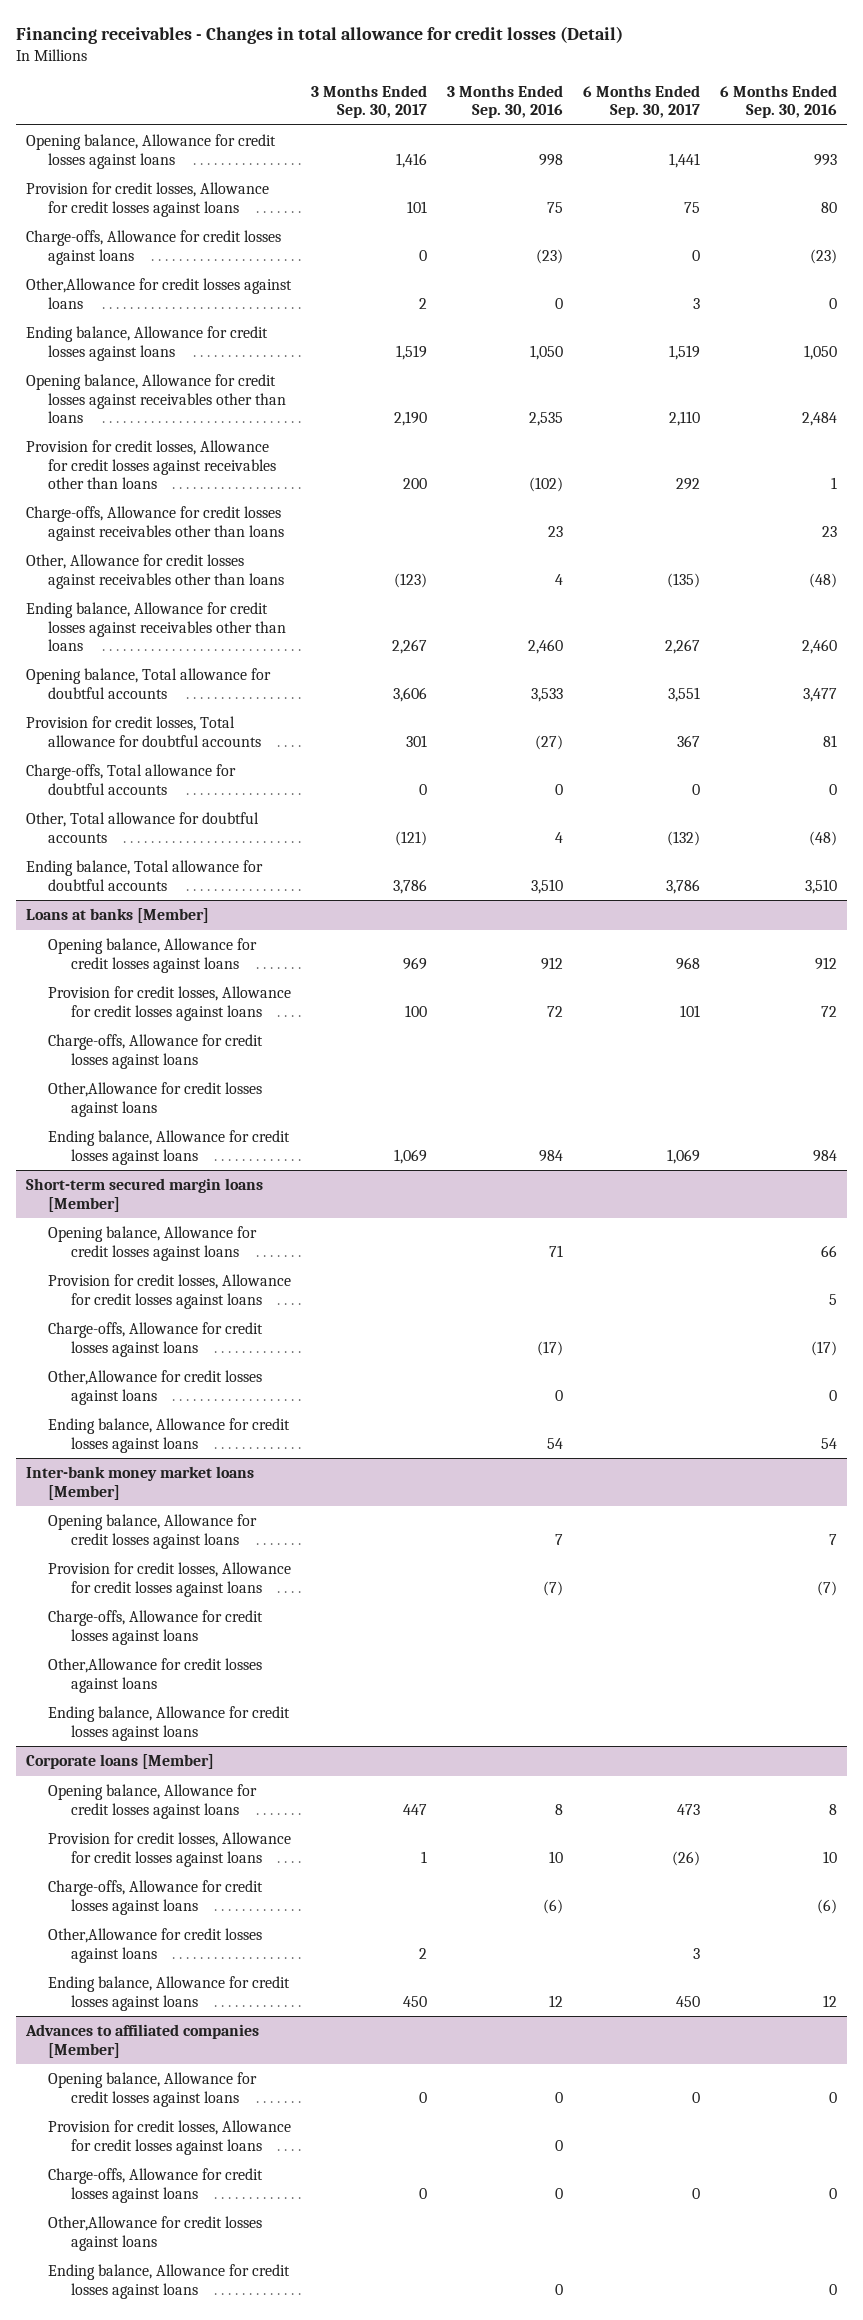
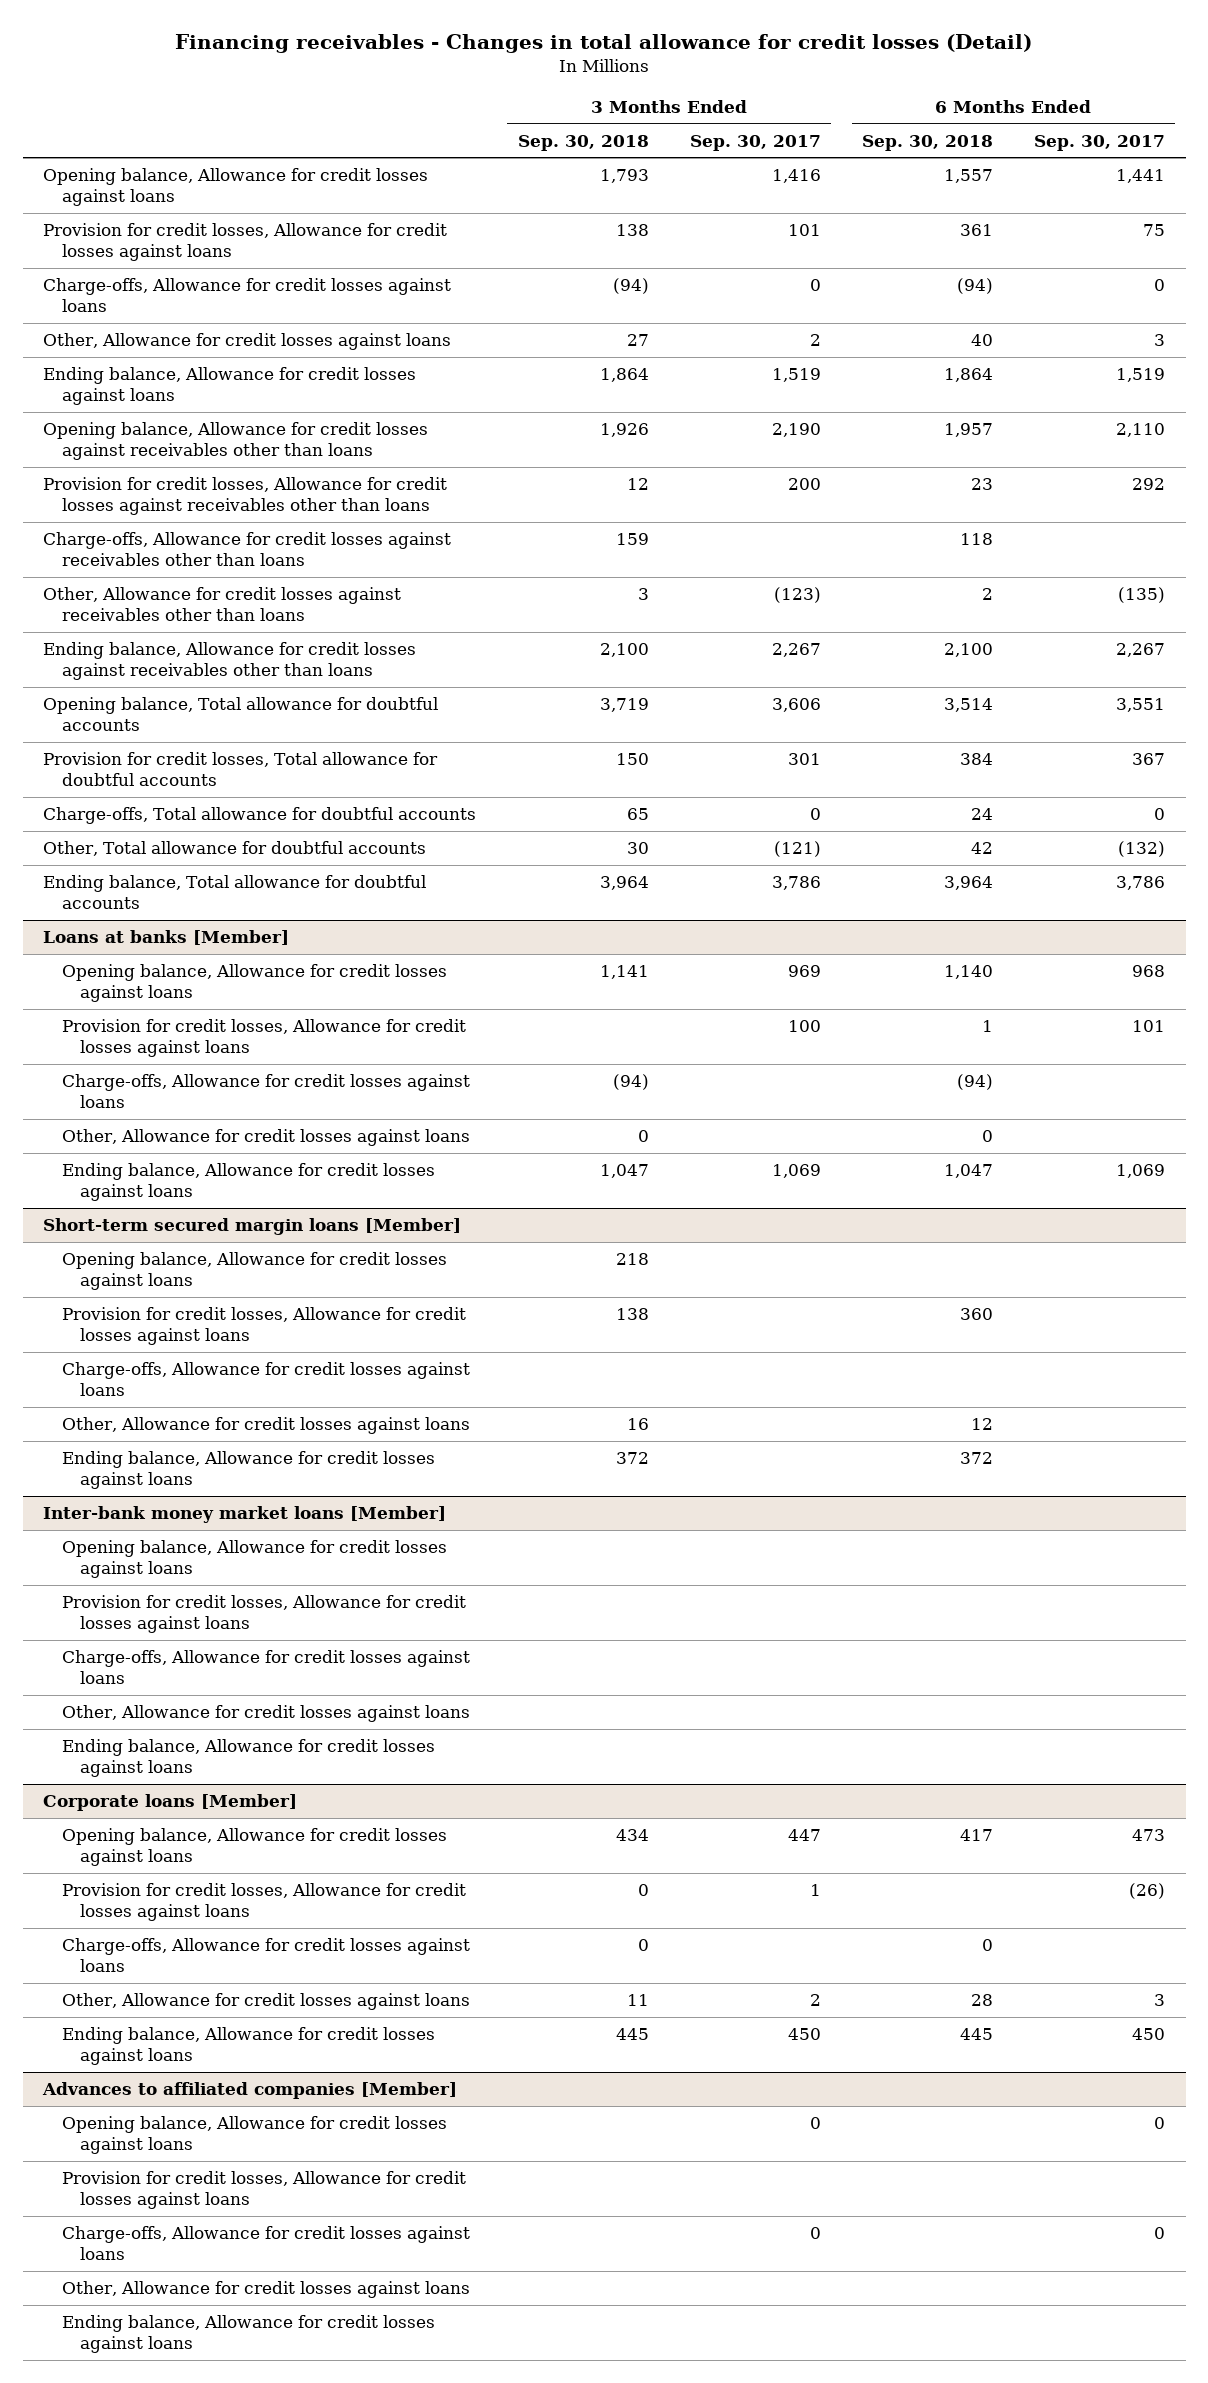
[447,84,564,118] 3 Months Ended Sep. 30, 2016 -> none
[720,84,838,118] 6 Months Ended Sep. 30, 2016 -> none
none -> [517,134,649,151] Sep. 30, 2018
none -> [861,134,993,151] Sep. 30, 2018
[25,278,292,309] Other,Allowance for credit losses against loans -> [43,333,452,351] Other, Allowance for credit losses against loans
[48,1082,263,1117] Other,Allowance for credit losses against loans -> [61,1129,470,1147] Other, Allowance for credit losses against loans
[48,1370,263,1405] Other,Allowance for credit losses against loans -> [61,1417,470,1435] Other, Allowance for credit losses against loans
[48,1658,263,1693] Other,Allowance for credit losses against loans -> [61,1705,470,1723] Other, Allowance for credit losses against loans
[48,1928,263,1963] Other,Allowance for credit losses against loans -> [61,1993,470,2011] Other, Allowance for credit losses against loans
[48,2216,263,2251] Other,Allowance for credit losses against loans -> [61,2281,470,2299] Other, Allowance for credit losses against loans

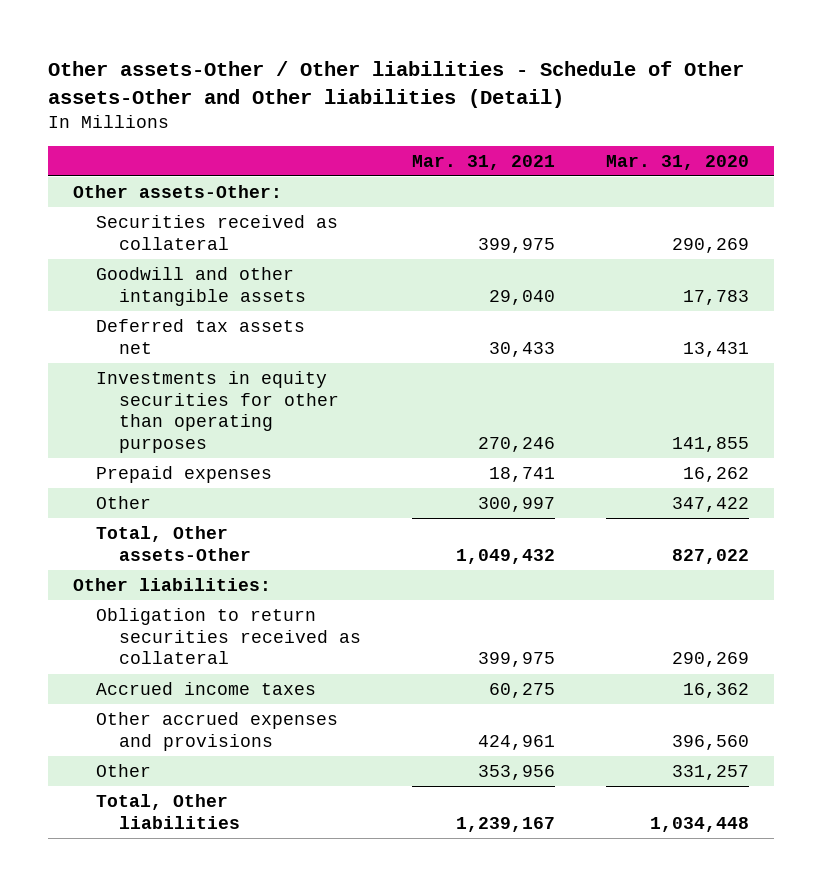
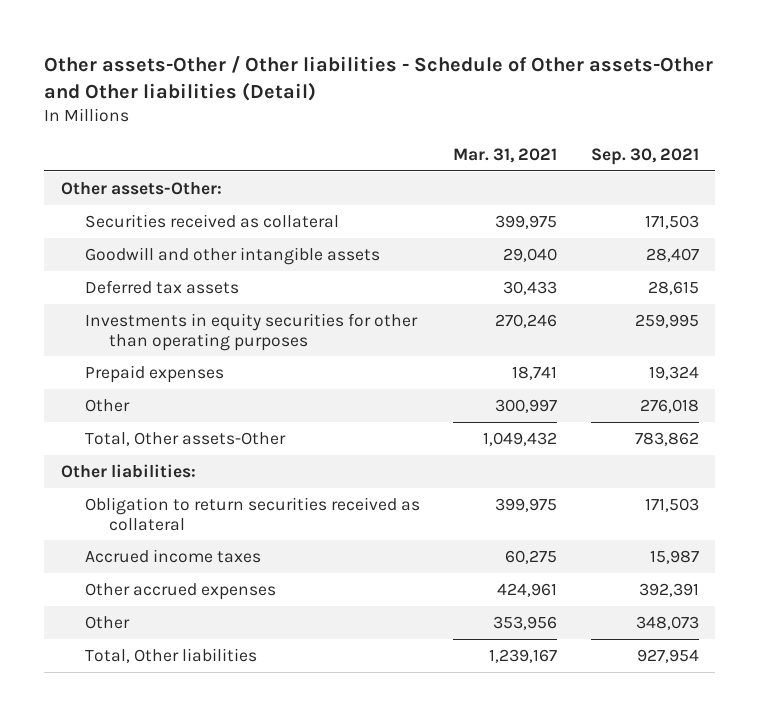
[606,154,750,170] Mar. 31, 2020 -> none
none -> [590,148,699,166] Sep. 30, 2021
[96,318,306,354] Deferred tax assets net -> [85,279,240,294] Deferred tax assets
[96,711,339,751] Other accrued expenses and provisions -> [85,582,277,600] Other accrued expenses

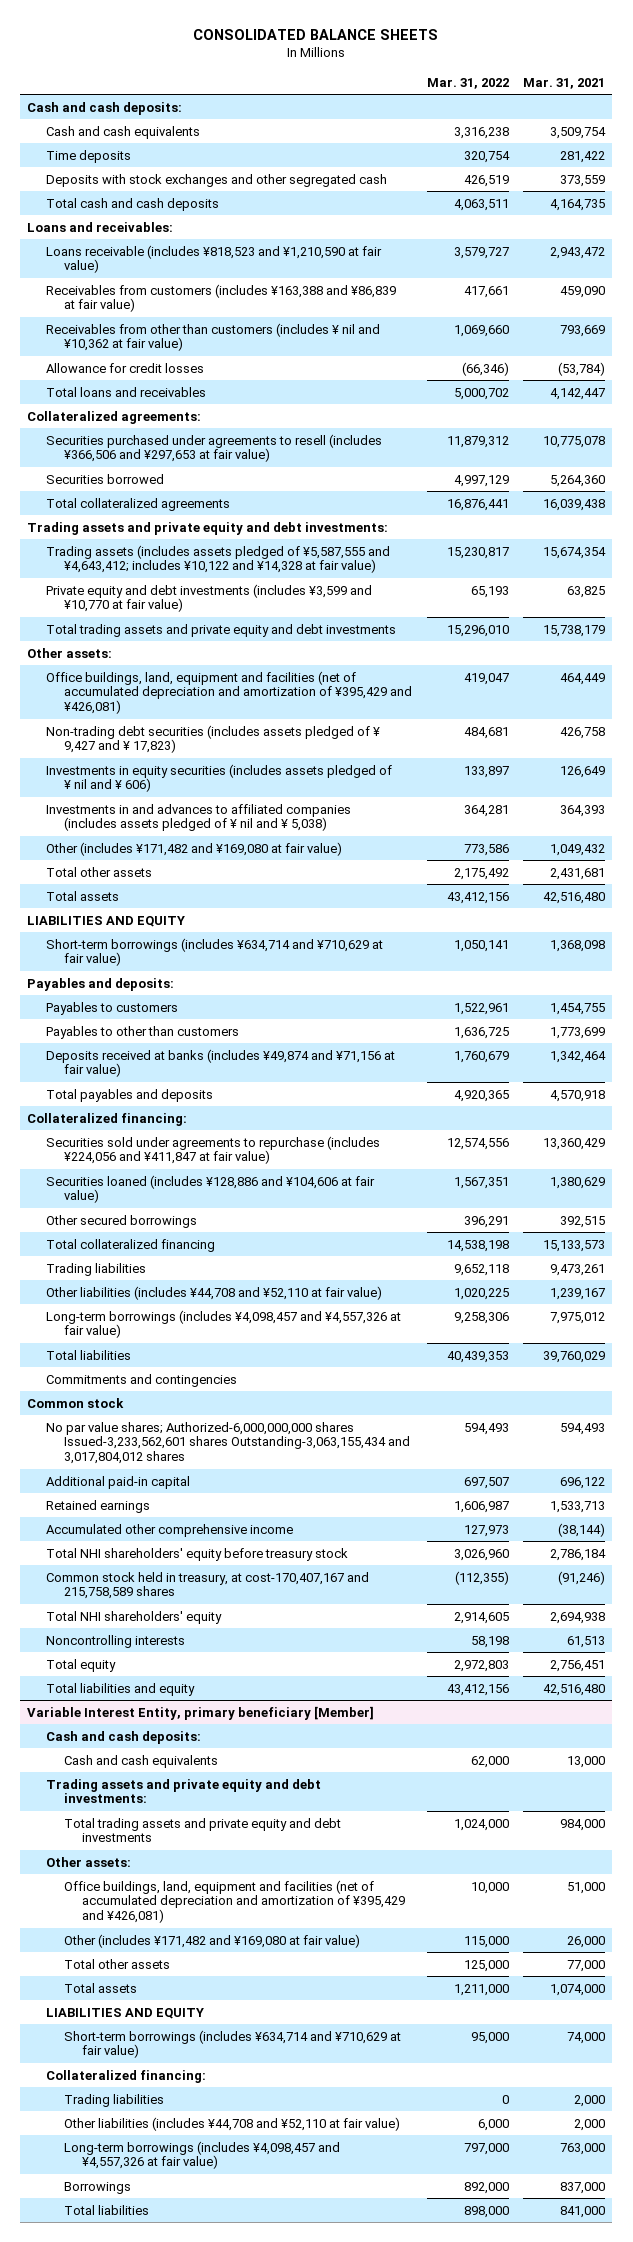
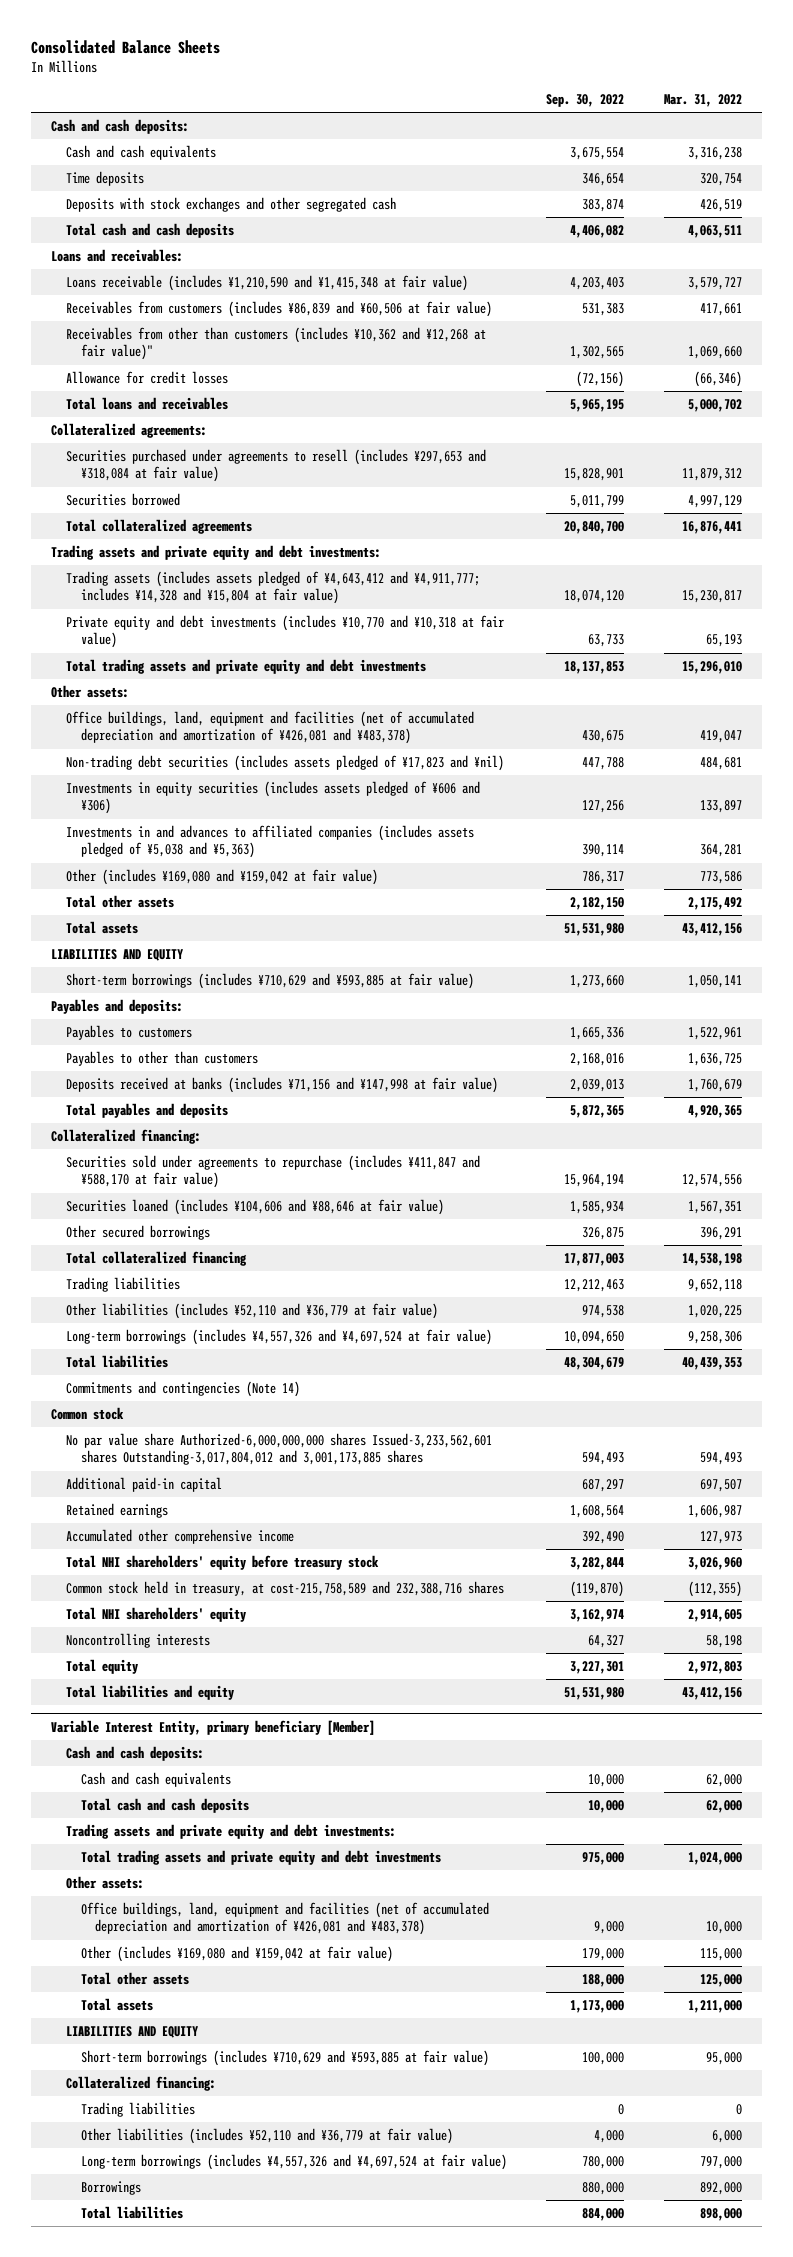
[193,29,439,41] CONSOLIDATED BALANCE SHEETS -> [31,39,221,54] Consolidated Balance Sheets
[523,77,606,89] Mar. 31, 2021 -> none
none -> [546,94,625,108] Sep. 30, 2022
[45,244,382,274] Loans receivable (includes ¥818,523 and ¥1,210,590 at fair value) -> [65,274,468,291] Loans receivable (includes ¥1,210,590 and ¥1,415,348 at fair value)
[45,283,396,313] Receivables from customers (includes ¥163,388 and ¥86,839 at fair value) -> [65,300,492,317] Receivables from customers (includes ¥86,839 and ¥60,506 at fair value)
[45,322,380,352] Receivables from other than customers (includes ¥ nil and ¥10,362 at fair value) -> [65,326,486,361] Receivables from other than customers (includes ¥10,362 and ¥12,268 at fair value)"
[45,433,382,463] Securities purchased under agreements to resell (includes ¥366,506 and ¥297,653 at fair value) -> [65,448,486,483] Securities purchased under agreements to resell (includes ¥297,653 and ¥318,084 at fair value)
[45,544,390,574] Trading assets (includes assets pledged of ¥5,587,555 and ¥4,643,412; includes ¥10,122 and ¥14,328 at fair value) -> [65,570,480,605] Trading assets (includes assets pledged of ¥4,643,412 and ¥4,911,777; includes ¥14,328 and ¥15,804 at fair value)
[45,583,372,613] Private equity and debt investments (includes ¥3,599 and ¥10,770 at fair value) -> [65,614,504,649] Private equity and debt investments (includes ¥10,770 and ¥10,318 at fair value)
[45,670,412,715] Office buildings, land, equipment and facilities (net of accumulated depreciation and amortization of ¥395,429 and ¥426,081) -> [65,710,474,745] Office buildings, land, equipment and facilities (net of accumulated depreciation and amortization of ¥426,081 and ¥483,378)
[45,724,380,754] Non-trading debt securities (includes assets pledged of ¥ 9,427 and ¥ 17,823) -> [65,754,504,771] Non-trading debt securities (includes assets pledged of ¥17,823 and ¥nil)
[45,763,392,793] Investments in equity securities (includes assets pledged of ¥ nil and ¥ 606) -> [65,780,480,815] Investments in equity securities (includes assets pledged of ¥606 and ¥306)
[45,803,351,832] Investments in and advances to affiliated companies (includes assets pledged of ¥ nil and ¥ 5,038) -> [65,824,474,859] Investments in and advances to affiliated companies (includes assets pledged of ¥5,038 and ¥5,363)
[45,841,342,856] Other (includes ¥171,482 and ¥169,080 at fair value) -> [65,868,378,885] Other (includes ¥169,080 and ¥159,042 at fair value)
[45,937,383,967] Short-term borrowings (includes ¥634,714 and ¥710,629 at fair value) -> [65,972,474,989] Short-term borrowings (includes ¥710,629 and ¥593,885 at fair value)
[45,1048,395,1078] Deposits received at banks (includes ¥49,874 and ¥71,156 at fair value) -> [65,1076,498,1093] Deposits received at banks (includes ¥71,156 and ¥147,998 at fair value)
[45,1135,380,1165] Securities sold under agreements to repurchase (includes ¥224,056 and ¥411,847 at fair value) -> [65,1154,480,1189] Securities sold under agreements to repurchase (includes ¥411,847 and ¥588,170 at fair value)
[45,1174,375,1204] Securities loaned (includes ¥128,886 and ¥104,606 at fair value) -> [65,1198,444,1215] Securities loaned (includes ¥104,606 and ¥88,646 at fair value)
[45,1285,382,1300] Other liabilities (includes ¥44,708 and ¥52,110 at fair value) -> [65,1302,438,1319] Other liabilities (includes ¥52,110 and ¥36,779 at fair value)
[45,1309,401,1339] Long-term borrowings (includes ¥4,098,457 and ¥4,557,326 at fair value) -> [65,1328,492,1345] Long-term borrowings (includes ¥4,557,326 and ¥4,697,524 at fair value)
[45,1373,237,1387] Commitments and contingencies -> [65,1380,300,1397] Commitments and contingencies (Note 14)
[45,1421,410,1465] No par value shares; Authorized-6,000,000,000 shares Issued-3,233,562,601 shares Outstanding-3,063,155,434 and 3,017,804,012 shares -> [65,1432,492,1466] No par value share Authorized-6,000,000,000 shares Issued-3,233,562,601 shares Outstanding-3,017,804,012 and 3,001,173,885 shares
[45,1571,369,1600] Common stock held in treasury, at cost-170,407,167 and 215,758,589 shares -> [65,1580,504,1596] Common stock held in treasury, at cost-215,758,589 and 232,388,716 shares
none -> [80,1797,249,1813] Total cash and cash deposits
[63,1879,406,1924] Office buildings, land, equipment and facilities (net of accumulated depreciation and amortization of ¥395,429 and ¥426,081) -> [80,1901,489,1936] Office buildings, land, equipment and facilities (net of accumulated depreciation and amortization of ¥426,081 and ¥483,378)
[63,1933,360,1948] Other (includes ¥171,482 and ¥169,080 at fair value) -> [80,1945,393,1962] Other (includes ¥169,080 and ¥159,042 at fair value)
[63,2029,401,2059] Short-term borrowings (includes ¥634,714 and ¥710,629 at fair value) -> [80,2049,489,2066] Short-term borrowings (includes ¥710,629 and ¥593,885 at fair value)
[63,2116,400,2131] Other liabilities (includes ¥44,708 and ¥52,110 at fair value) -> [80,2127,453,2144] Other liabilities (includes ¥52,110 and ¥36,779 at fair value)
[63,2140,340,2170] Long-term borrowings (includes ¥4,098,457 and ¥4,557,326 at fair value) -> [80,2153,507,2170] Long-term borrowings (includes ¥4,557,326 and ¥4,697,524 at fair value)

